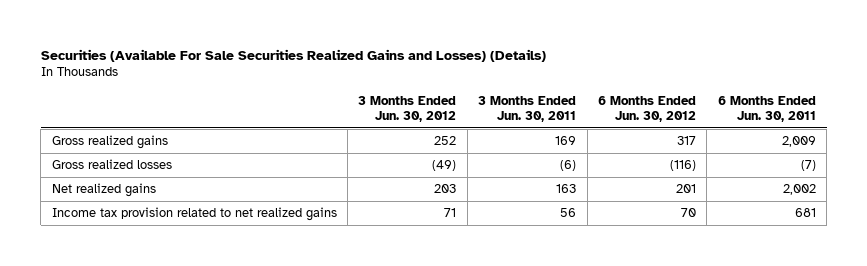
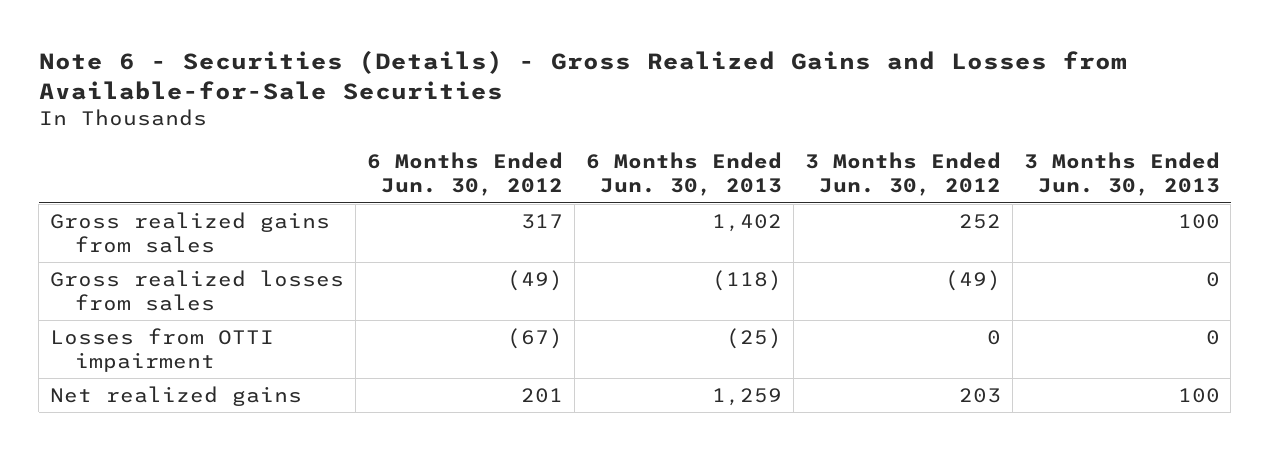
[40,48,546,62] Securities (Available For Sale Securities Realized Gains and Losses) (Details) -> [38,49,1127,100] Note 6 - Securities (Details) - Gross Realized Gains and Losses from Available-for-Sale Securities
[478,95,577,123] 3 Months Ended Jun. 30, 2011 -> none
[717,95,816,123] 6 Months Ended Jun. 30, 2011 -> none
none -> [585,152,782,197] 6 Months Ended Jun. 30, 2013
none -> [1023,152,1220,197] 3 Months Ended Jun. 30, 2013
[51,135,168,150] Gross realized gains -> [50,211,331,253] Gross realized gains from sales
[51,159,172,170] Gross realized losses -> [50,269,345,311] Gross realized losses from sales
[669,160,696,172] (116) -> [507,269,564,291] (49)
none -> [50,327,275,372] Losses from OTTI impairment
[51,207,337,222] Income tax provision related to net realized gains -> none

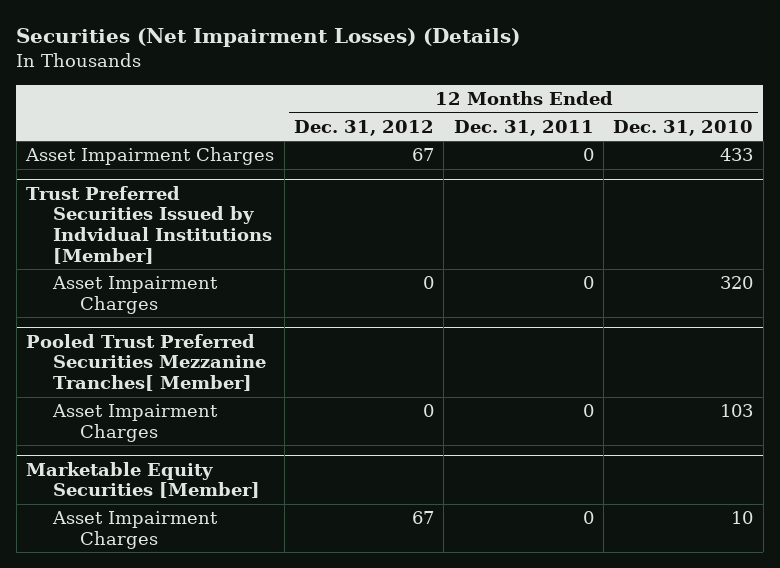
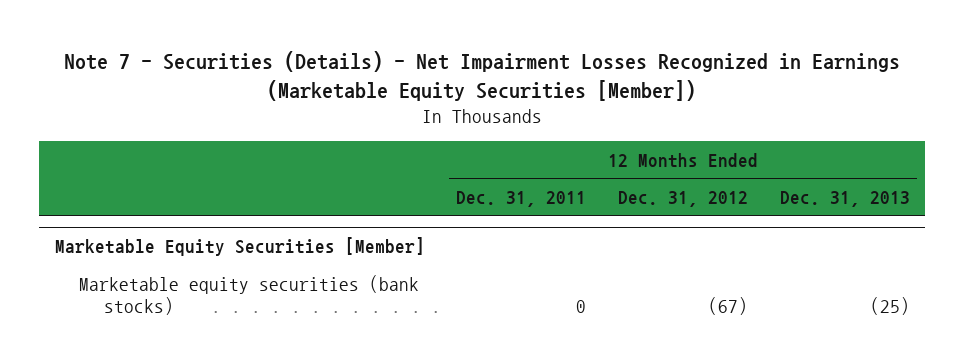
[16,28,521,48] Securities (Net Impairment Losses) (Details) -> [64,51,901,102] Note 7 - Securities (Details) - Net Impairment Losses Recognized in Earnings (Marketable Equity Securities [Member])
[613,119,754,136] Dec. 31, 2010 -> none
none -> [779,190,910,207] Dec. 31, 2013
[25,147,275,166] Asset Impairment Charges -> none
[26,185,273,265] Trust Preferred Securities Issued by Indvidual Institutions [Member] -> none
[52,276,219,315] Asset Impairment Charges -> none
[26,333,267,392] Pooled Trust Preferred Securities Mezzanine Tranches[ Member] -> none
[52,404,219,443] Asset Impairment Charges -> none
[52,511,219,550] Asset Impairment Charges -> none
none -> [79,274,420,316] Marketable equity securities (bank stocks)

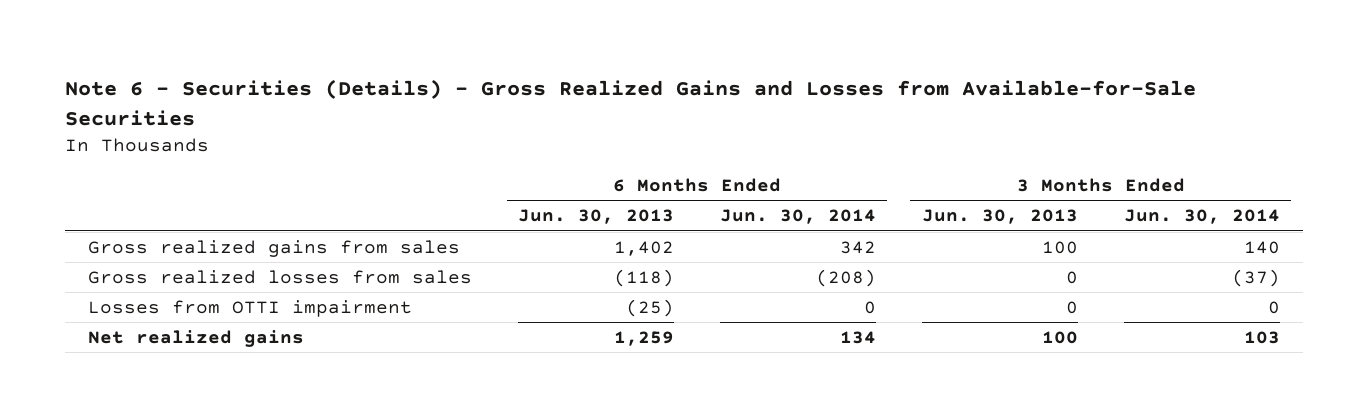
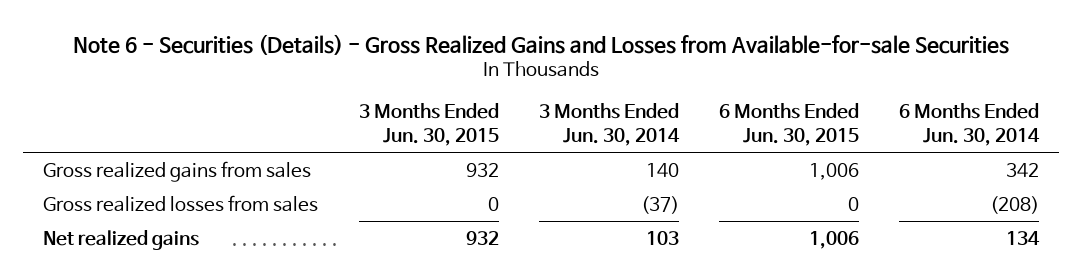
[65,79,1197,127] Note 6 - Securities (Details) - Gross Realized Gains and Losses from Available-for-Sale Securities -> [73,33,1010,55] Note 6 - Securities (Details) - Gross Realized Gains and Losses from Available-for-sale Securities
[518,209,675,225] Jun. 30, 2013 -> none
[921,209,1078,225] Jun. 30, 2013 -> none
none -> [358,103,499,146] 3 Months Ended Jun. 30, 2015
none -> [718,103,859,146] 6 Months Ended Jun. 30, 2015
[88,299,413,317] Losses from OTTI impairment -> none

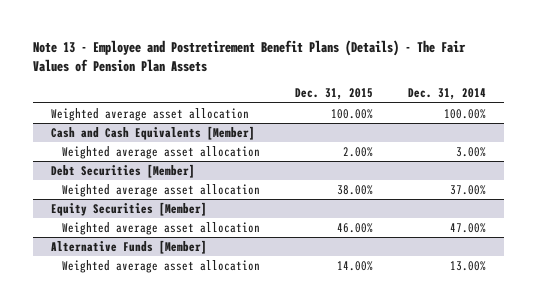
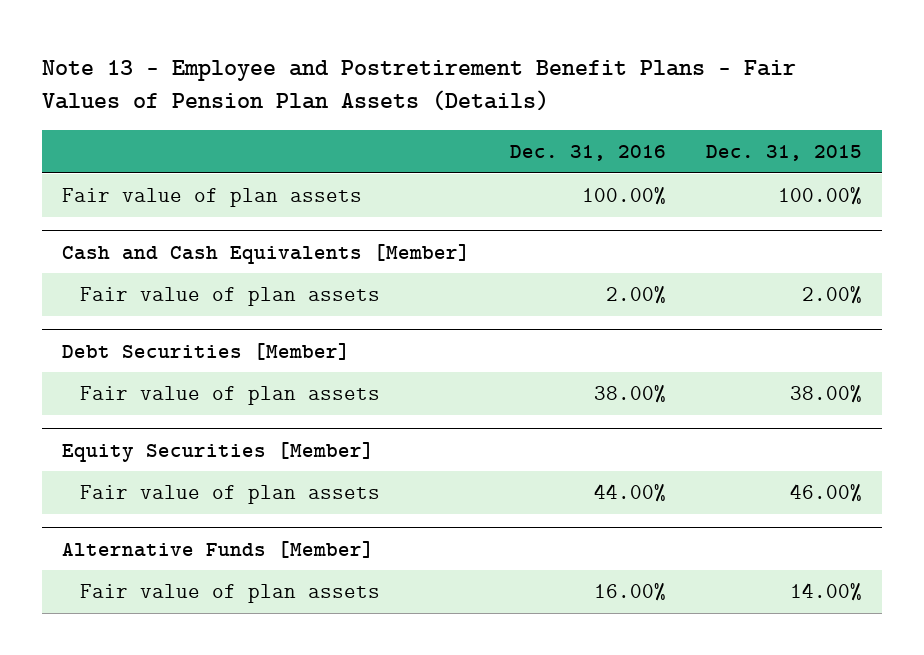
[33,40,467,73] Note 13 - Employee and Postretirement Benefit Plans (Details) - The Fair Values of Pension Plan Assets -> [41,59,796,112] Note 13 - Employee and Postretirement Benefit Plans - Fair Values of Pension Plan Assets (Details)
[408,88,487,101] Dec. 31, 2014 -> none
none -> [509,144,666,161] Dec. 31, 2016
[50,107,249,121] Weighted average asset allocation -> [61,187,362,207] Fair value of plan assets
[61,145,260,159] Weighted average asset allocation -> [79,286,380,306] Fair value of plan assets
[61,183,260,197] Weighted average asset allocation -> [79,385,380,405] Fair value of plan assets
[61,221,260,235] Weighted average asset allocation -> [79,484,380,504] Fair value of plan assets
[61,259,260,273] Weighted average asset allocation -> [79,583,380,603] Fair value of plan assets

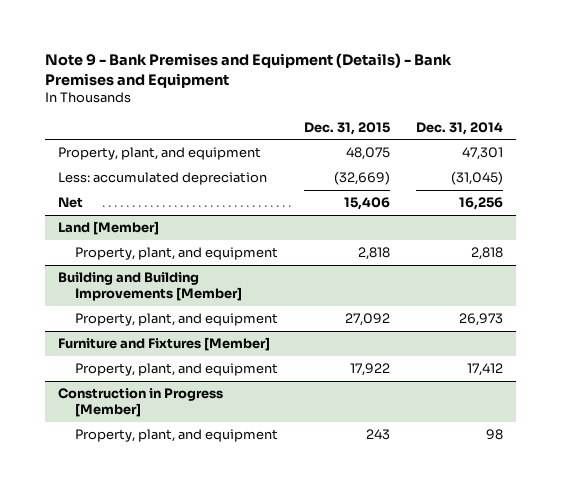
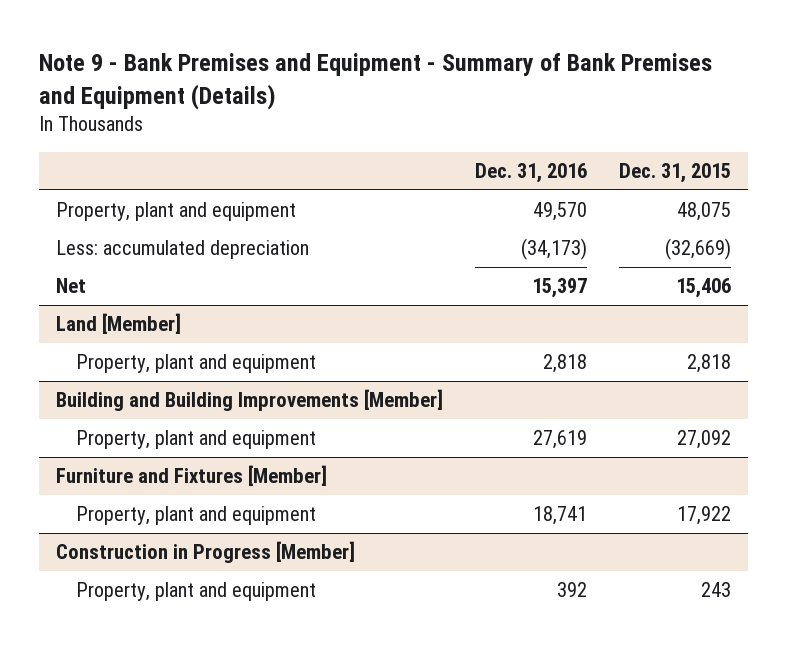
[44,52,452,88] Note 9 - Bank Premises and Equipment (Details) - Bank Premises and Equipment -> [39,53,713,110] Note 9 - Bank Premises and Equipment - Summary of Bank Premises and Equipment (Details)
[415,121,503,135] Dec. 31, 2014 -> none
none -> [474,163,587,184] Dec. 31, 2016
[57,146,261,160] Property, plant, and equipment -> [55,202,296,222] Property, plant and equipment
[74,246,278,260] Property, plant, and equipment -> [75,354,316,374] Property, plant and equipment
[74,312,278,326] Property, plant, and equipment -> [75,430,316,450] Property, plant and equipment
[74,362,278,376] Property, plant, and equipment -> [75,506,316,526] Property, plant and equipment
[74,428,278,442] Property, plant, and equipment -> [75,582,316,602] Property, plant and equipment

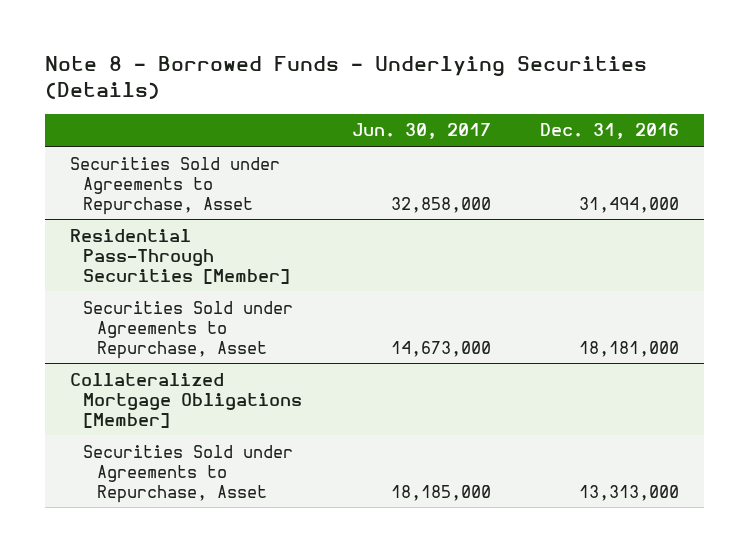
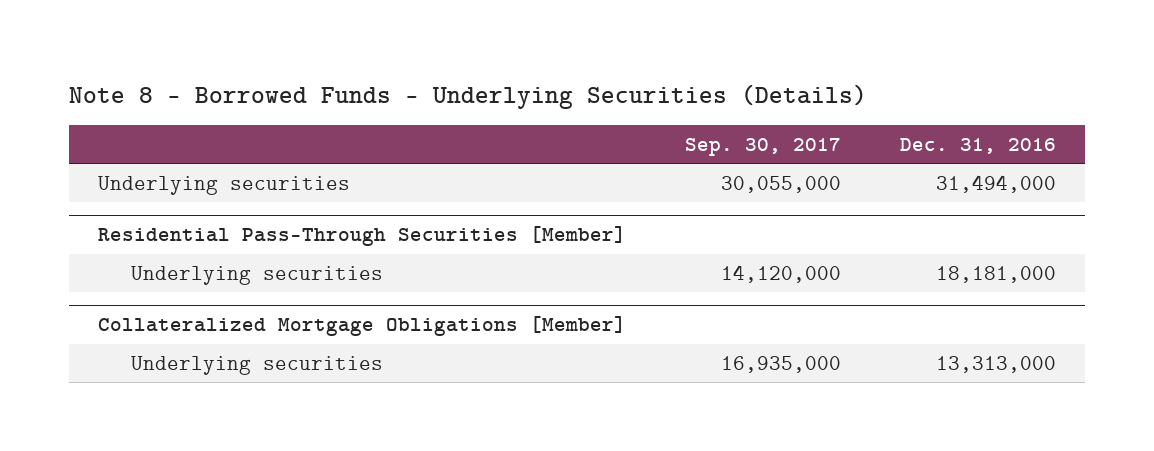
[351,123,491,140] Jun. 30, 2017 -> none
none -> [684,138,841,157] Sep. 30, 2017
[70,156,281,215] Securities Sold under Agreements to Repurchase, Asset -> [98,175,351,195] Underlying securities
[83,300,294,359] Securities Sold under Agreements to Repurchase, Asset -> [131,265,384,285] Underlying securities
[83,444,294,503] Securities Sold under Agreements to Repurchase, Asset -> [131,355,384,375] Underlying securities

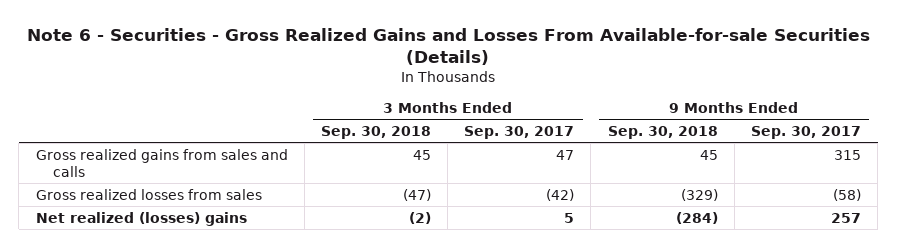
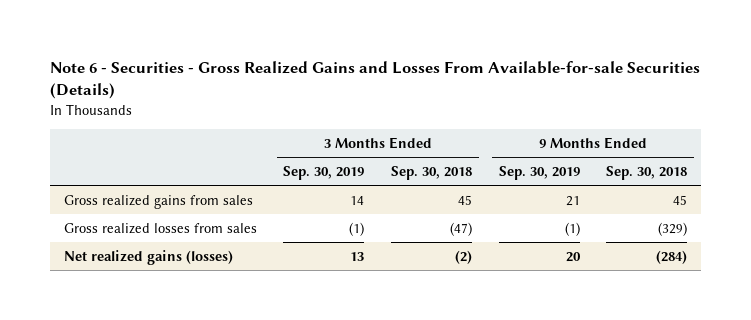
[464,126,575,140] Sep. 30, 2017 -> none
[751,126,862,140] Sep. 30, 2017 -> none
none -> [283,165,365,180] Sep. 30, 2019
none -> [498,165,580,180] Sep. 30, 2019
[35,148,288,177] Gross realized gains from sales and calls -> [63,194,253,209] Gross realized gains from sales
[35,211,247,226] Net realized (losses) gains -> [63,249,233,265] Net realized gains (losses)

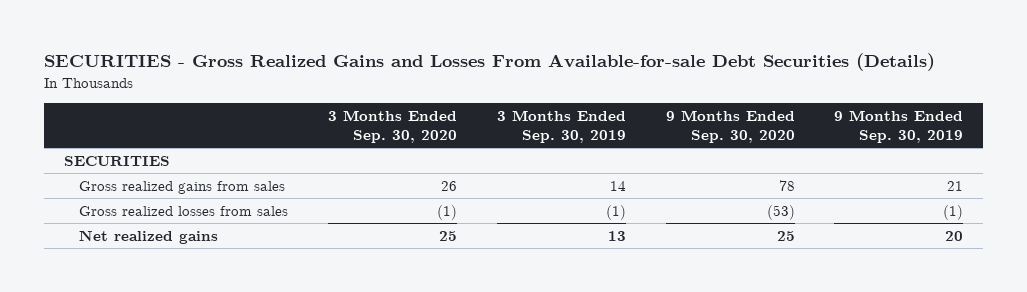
[50,60,701,100] Note 6 - Securities - Gross Realized Gains and Losses From Available-for-sale Securities (Details) -> [43,53,935,72] SECURITIES - Gross Realized Gains and Losses From Available-for-sale Debt Securities (Details)
[391,165,473,180] Sep. 30, 2018 -> none
[606,165,688,180] Sep. 30, 2018 -> none
none -> [327,109,457,144] 3 Months Ended Sep. 30, 2020
none -> [665,109,795,144] 9 Months Ended Sep. 30, 2020
none -> [63,155,170,166] SECURITIES
[63,249,233,265] Net realized gains (losses) -> [78,229,218,244] Net realized gains

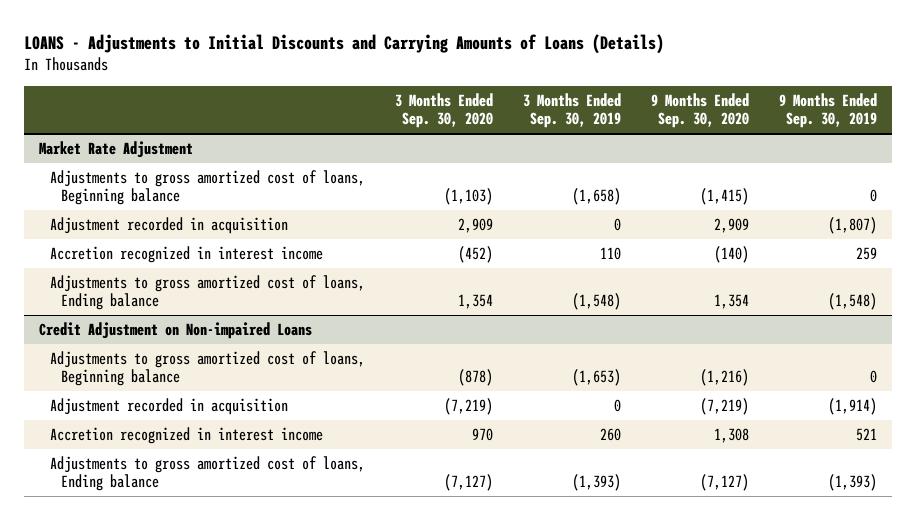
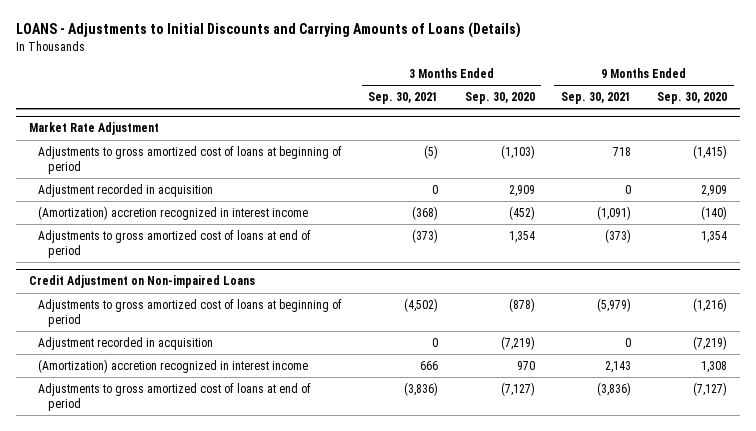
[523,92,622,129] 3 Months Ended Sep. 30, 2019 -> none
[778,92,877,129] 9 Months Ended Sep. 30, 2019 -> none
none -> [368,92,439,105] Sep. 30, 2021
none -> [561,92,632,105] Sep. 30, 2021
[50,170,366,206] Adjustments to gross amortized cost of loans, Beginning balance -> [38,145,343,175] Adjustments to gross amortized cost of loans at beginning of period
[50,246,324,264] Accretion recognized in interest income -> [38,205,309,220] (Amortization) accretion recognized in interest income
[50,275,366,311] Adjustments to gross amortized cost of loans, Ending balance -> [38,229,312,259] Adjustments to gross amortized cost of loans at end of period
[50,351,366,387] Adjustments to gross amortized cost of loans, Beginning balance -> [38,298,343,328] Adjustments to gross amortized cost of loans at beginning of period
[50,427,324,445] Accretion recognized in interest income -> [38,358,309,373] (Amortization) accretion recognized in interest income
[50,456,366,492] Adjustments to gross amortized cost of loans, Ending balance -> [38,382,312,412] Adjustments to gross amortized cost of loans at end of period

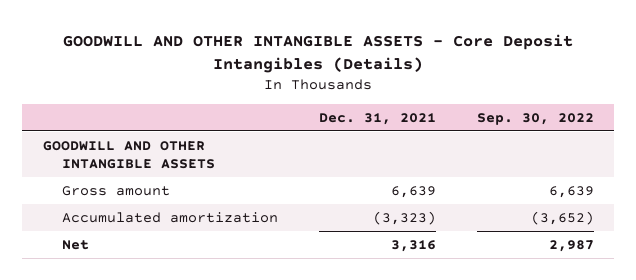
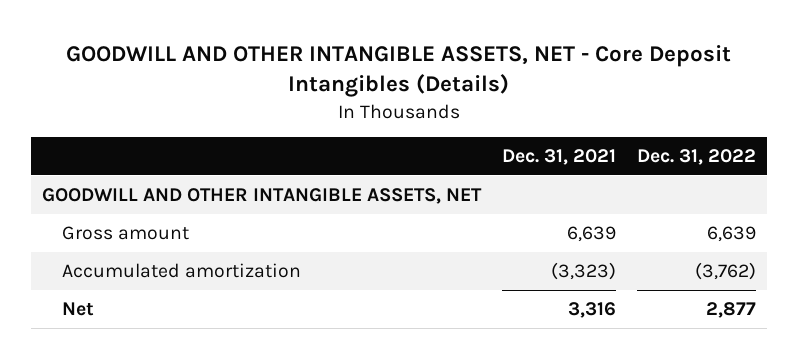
[63,33,574,73] GOODWILL AND OTHER INTANGIBLE ASSETS - Core Deposit Intangibles (Details) -> [65,45,731,98] GOODWILL AND OTHER INTANGIBLE ASSETS, NET - Core Deposit Intangibles (Details)
[476,112,594,125] Sep. 30, 2022 -> none
none -> [636,149,756,166] Dec. 31, 2022
[42,140,215,170] GOODWILL AND OTHER INTANGIBLE ASSETS -> [41,187,482,204] GOODWILL AND OTHER INTANGIBLE ASSETS, NET

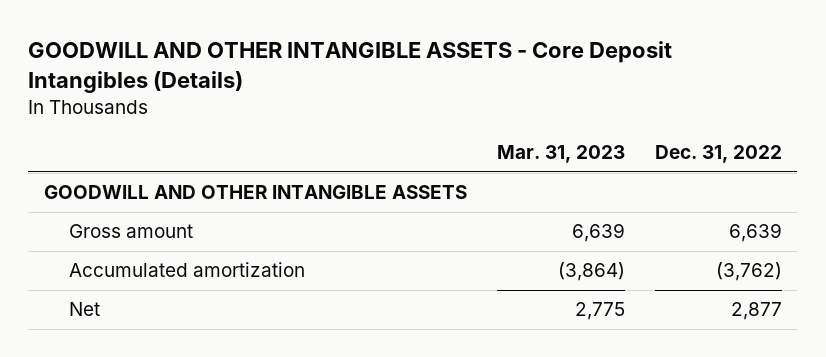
[65,45,731,98] GOODWILL AND OTHER INTANGIBLE ASSETS, NET - Core Deposit Intangibles (Details) -> [28,41,673,93] GOODWILL AND OTHER INTANGIBLE ASSETS - Core Deposit Intangibles (Details)
[501,149,616,166] Dec. 31, 2021 -> none
none -> [496,145,625,164] Mar. 31, 2023
[41,187,482,204] GOODWILL AND OTHER INTANGIBLE ASSETS, NET -> [43,185,467,200] GOODWILL AND OTHER INTANGIBLE ASSETS

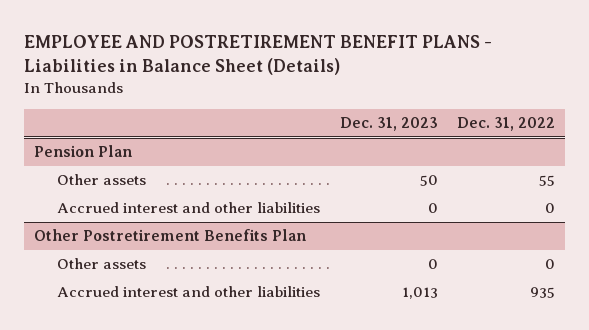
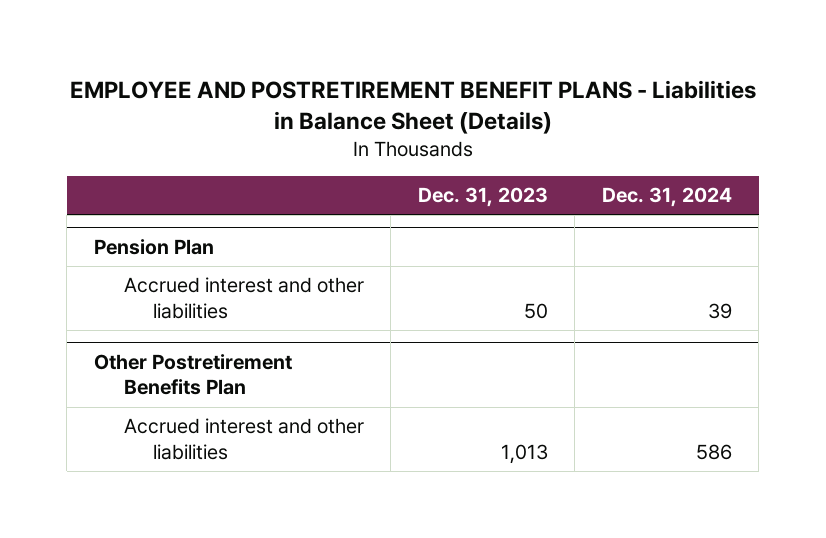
[456,117,555,132] Dec. 31, 2022 -> none
none -> [601,187,732,208] Dec. 31, 2024
[57,174,147,186] Other assets -> none
[427,203,438,214] 0 -> [523,302,548,319] 50
[57,258,147,270] Other assets -> none

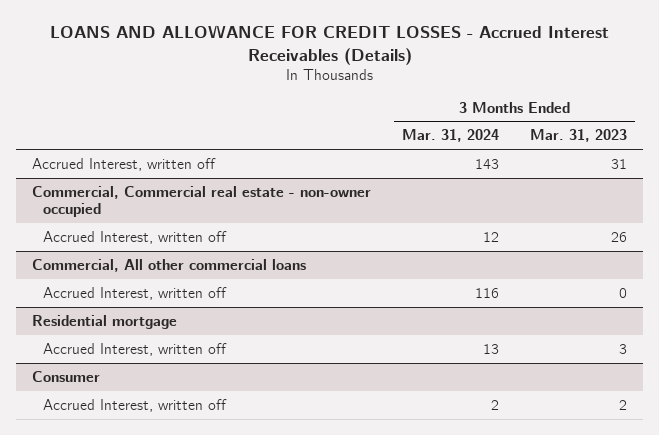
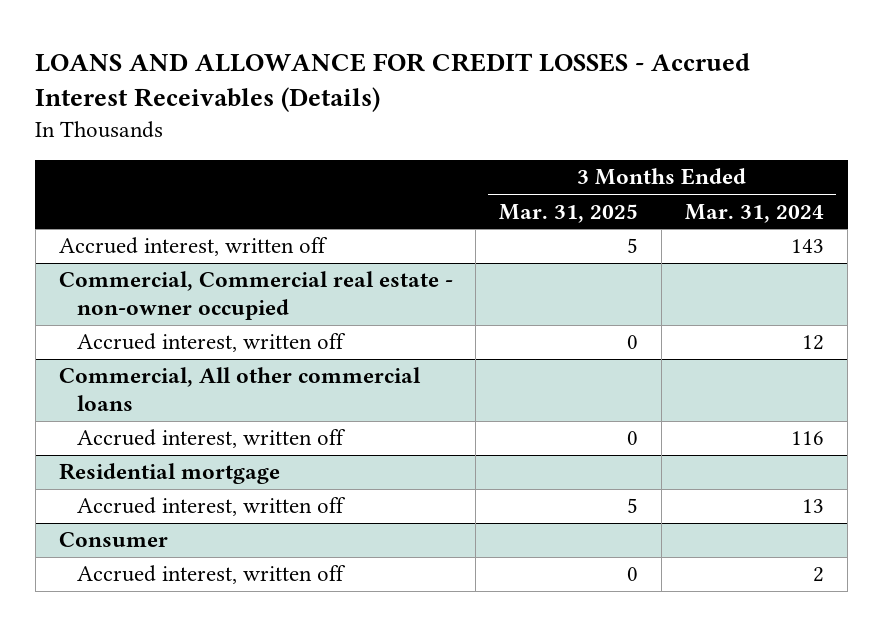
[530,129,628,143] Mar. 31, 2023 -> none
none -> [499,203,639,223] Mar. 31, 2025
[31,157,216,171] Accrued Interest, written off -> [58,237,328,257] Accrued interest, written off
[42,230,227,244] Accrued Interest, written off -> [77,333,347,353] Accrued interest, written off
[42,286,227,300] Accrued Interest, written off -> [77,429,347,449] Accrued interest, written off
[42,342,227,356] Accrued Interest, written off -> [77,497,347,517] Accrued interest, written off
[42,398,227,412] Accrued Interest, written off -> [77,565,347,585] Accrued interest, written off

